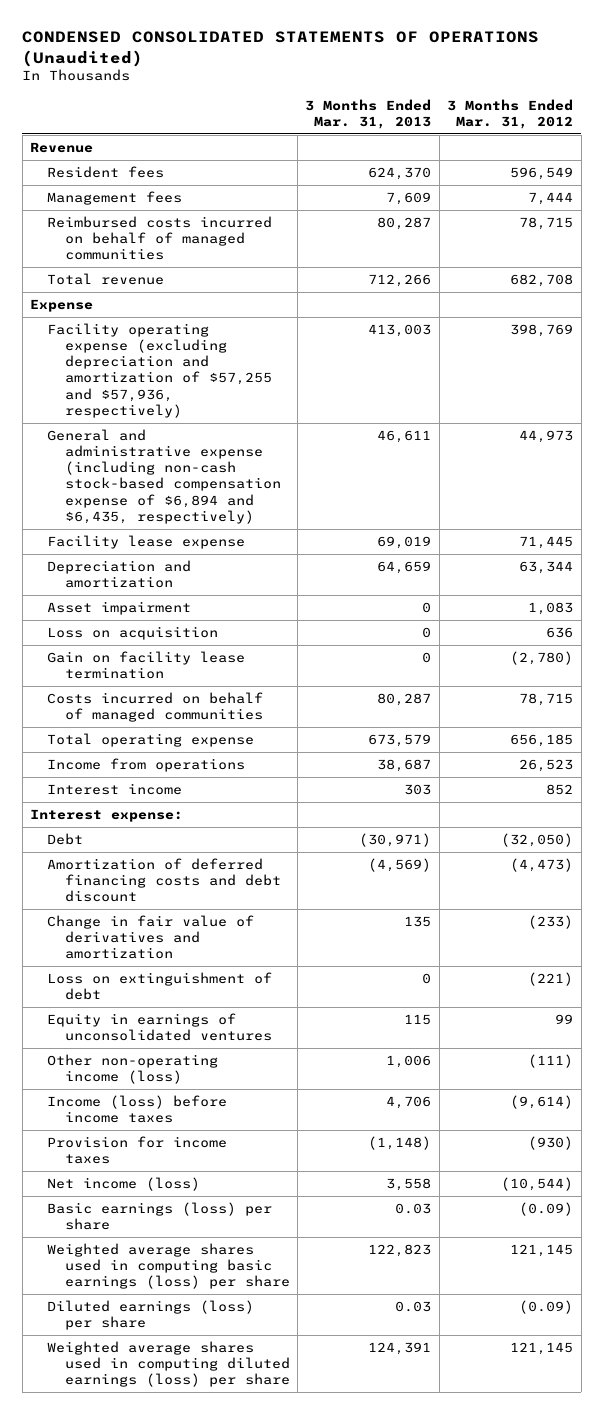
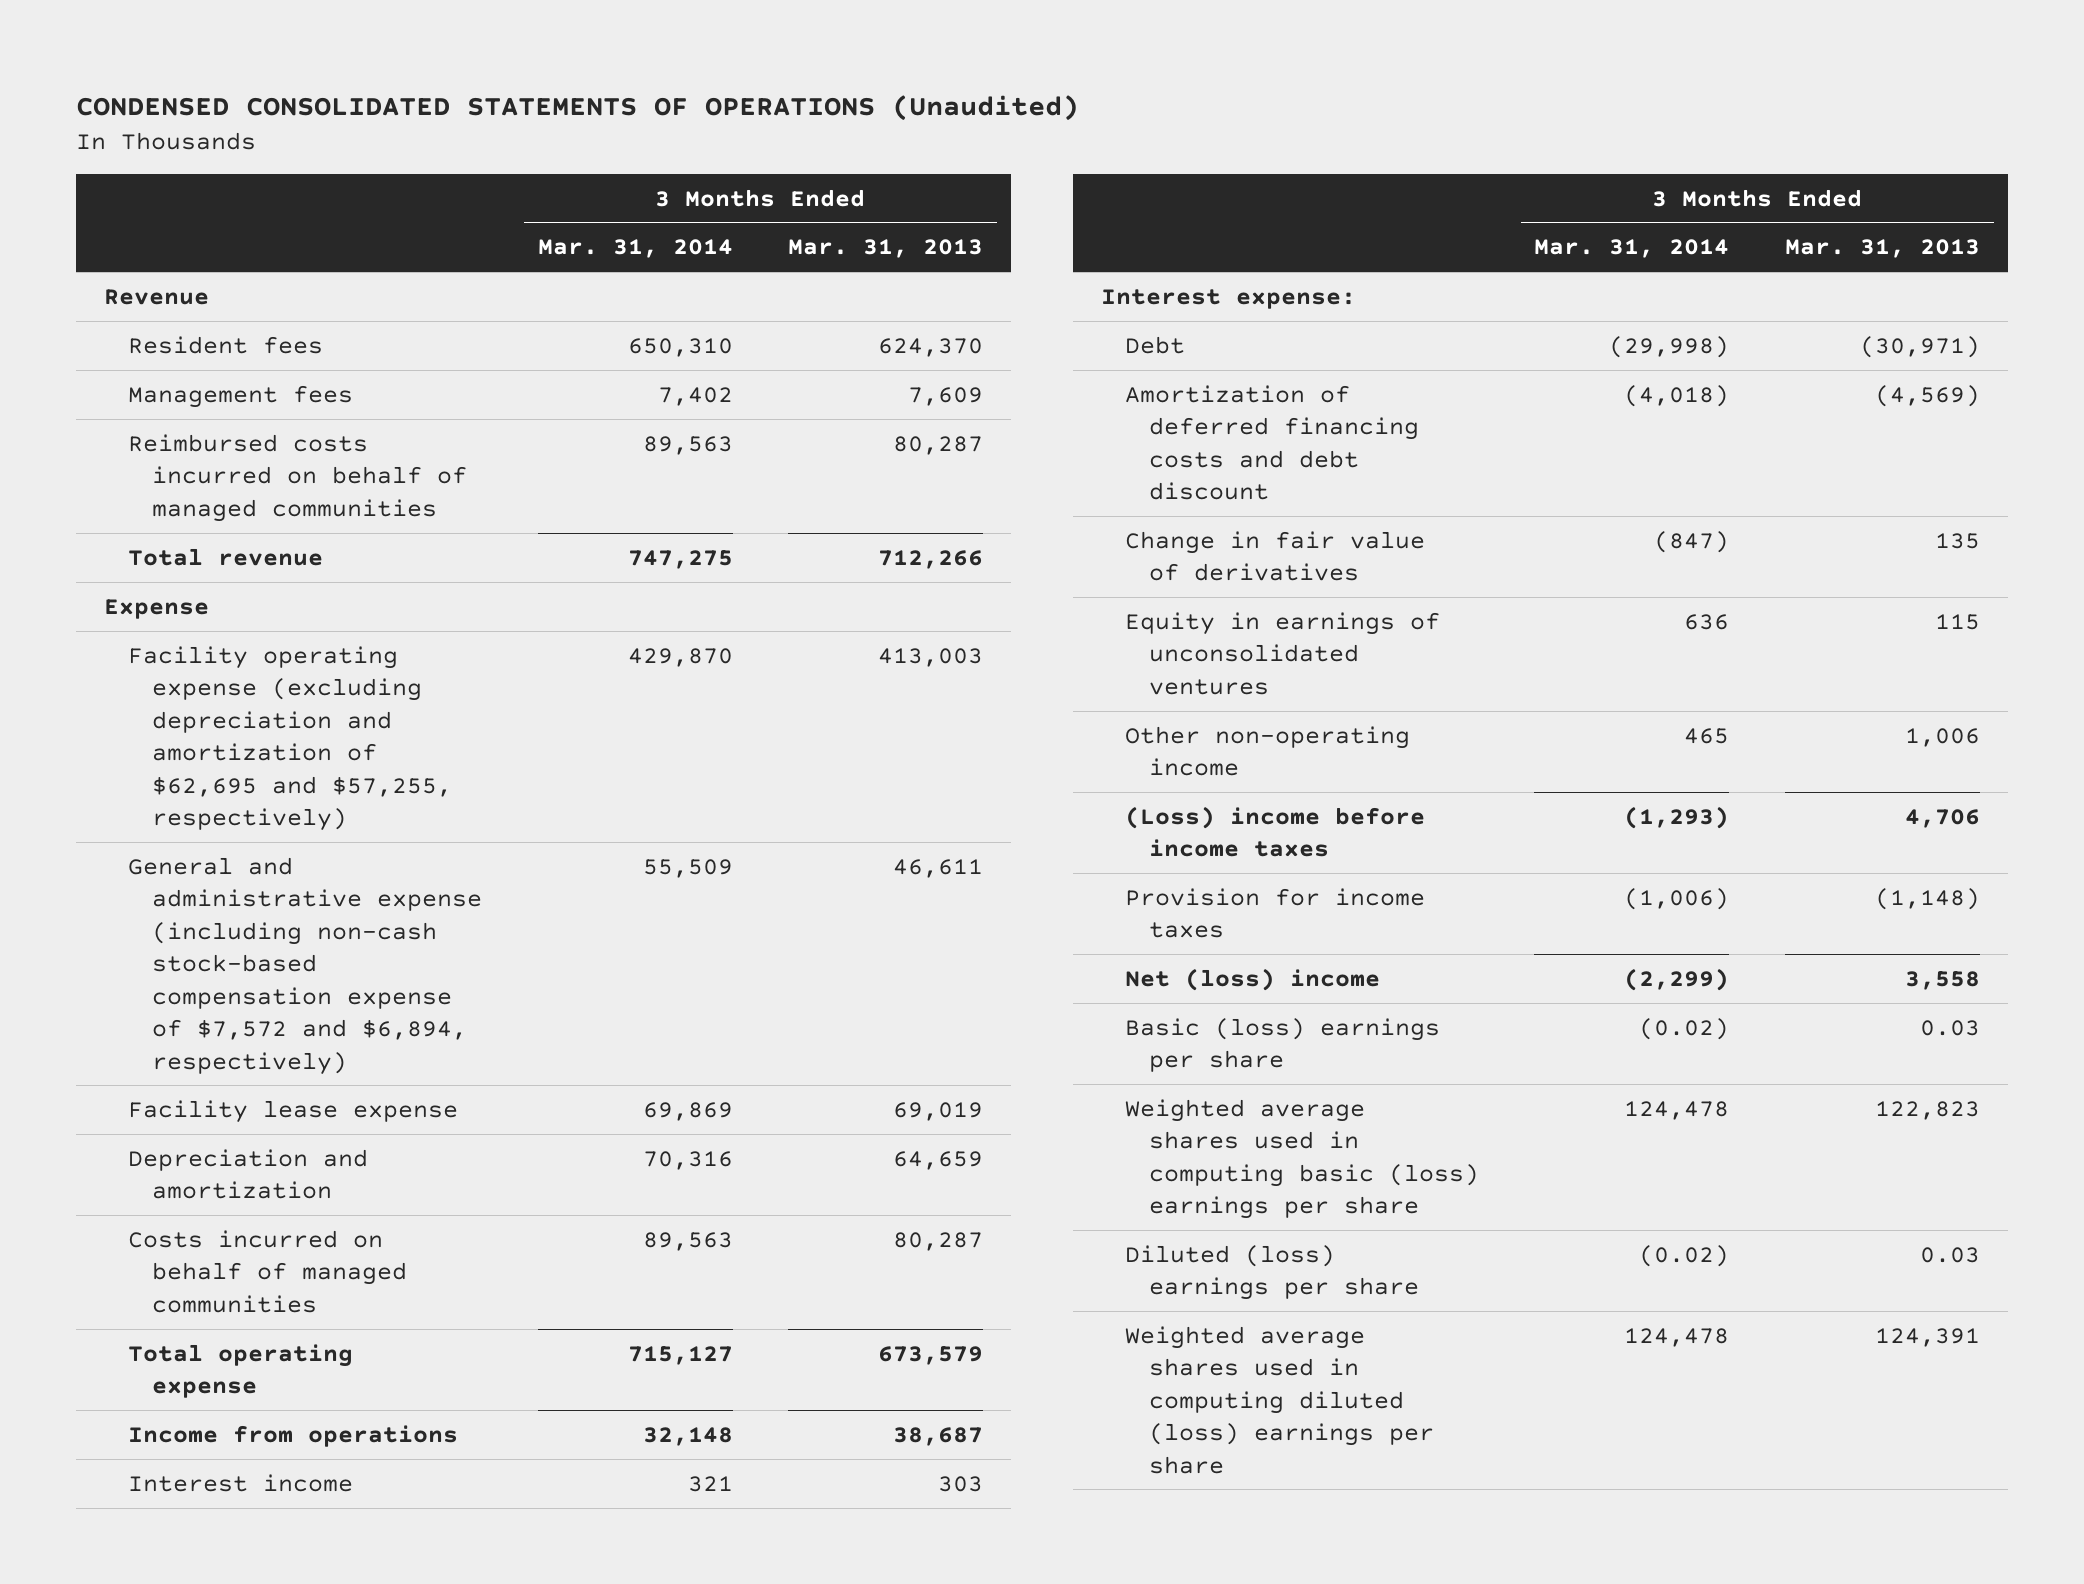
[447,98,574,130] 3 Months Ended Mar. 31, 2012 -> none
none -> [537,239,733,259] Mar. 31, 2014
[47,322,272,418] Facility operating expense (excluding depreciation and amortization of $57,255 and $57,936, respectively) -> [128,645,453,832] Facility operating expense (excluding depreciation and amortization of $62,695 and $57,255, respectively)
[47,428,281,524] General and administrative expense (including non-cash stock-based compensation expense of $6,894 and $6,435, respectively) -> [128,856,483,1075] General and administrative expense (including non-cash stock-based compensation expense of $7,572 and $6,894, respectively)
[47,600,192,615] Asset impairment -> none
[47,625,219,640] Loss on acquisition -> none
[47,650,246,680] Gain on facility lease termination -> none
[47,971,273,1001] Loss on extinguishment of debt -> none
[47,914,255,960] Change in fair value of derivatives and amortization -> [1125,530,1426,582] Change in fair value of derivatives
[47,1053,219,1085] Other non-operating income (loss) -> [1125,725,1411,777] Other non-operating income
[47,1094,228,1124] Income (loss) before income taxes -> [1125,805,1426,858] (Loss) income before income taxes
[47,1176,201,1191] Net income (loss) -> [1125,967,1381,991] Net (loss) income
[47,1201,273,1231] Basic earnings (loss) per share -> [1125,1017,1441,1073] Basic (loss) earnings per share
[47,1242,290,1290] Weighted average shares used in computing basic earnings (loss) per share -> [1125,1098,1480,1220] Weighted average shares used in computing basic (loss) earnings per share
[47,1299,255,1331] Diluted earnings (loss) per share -> [1125,1244,1420,1301] Diluted (loss) earnings per share
[47,1340,290,1388] Weighted average shares used in computing diluted earnings (loss) per share -> [1125,1325,1435,1474] Weighted average shares used in computing diluted (loss) earnings per share

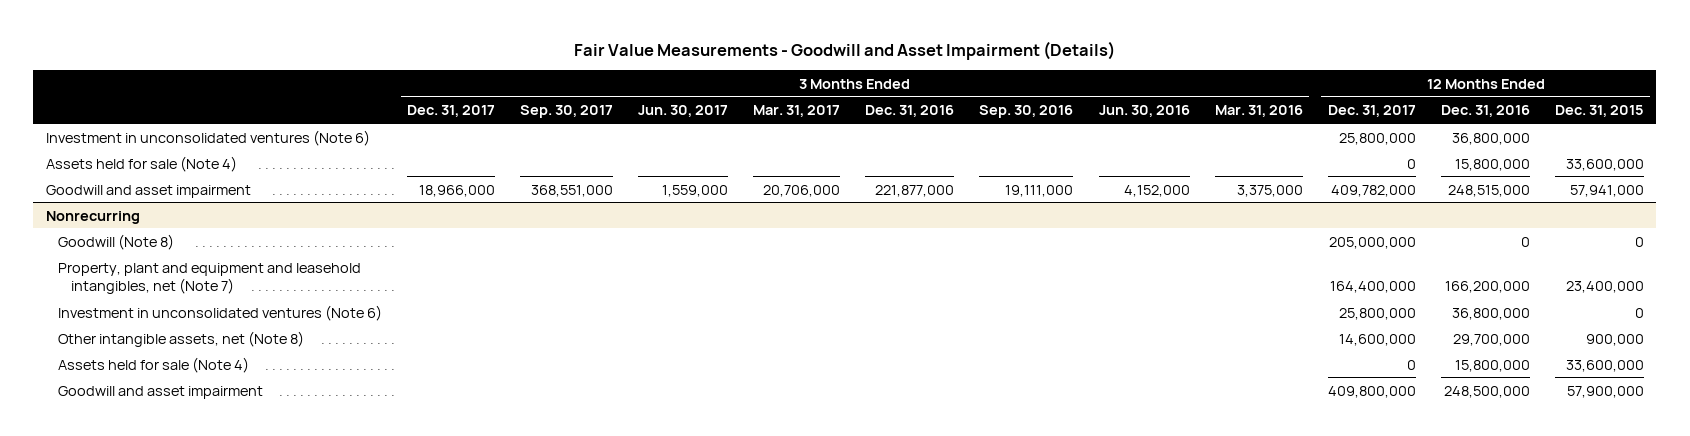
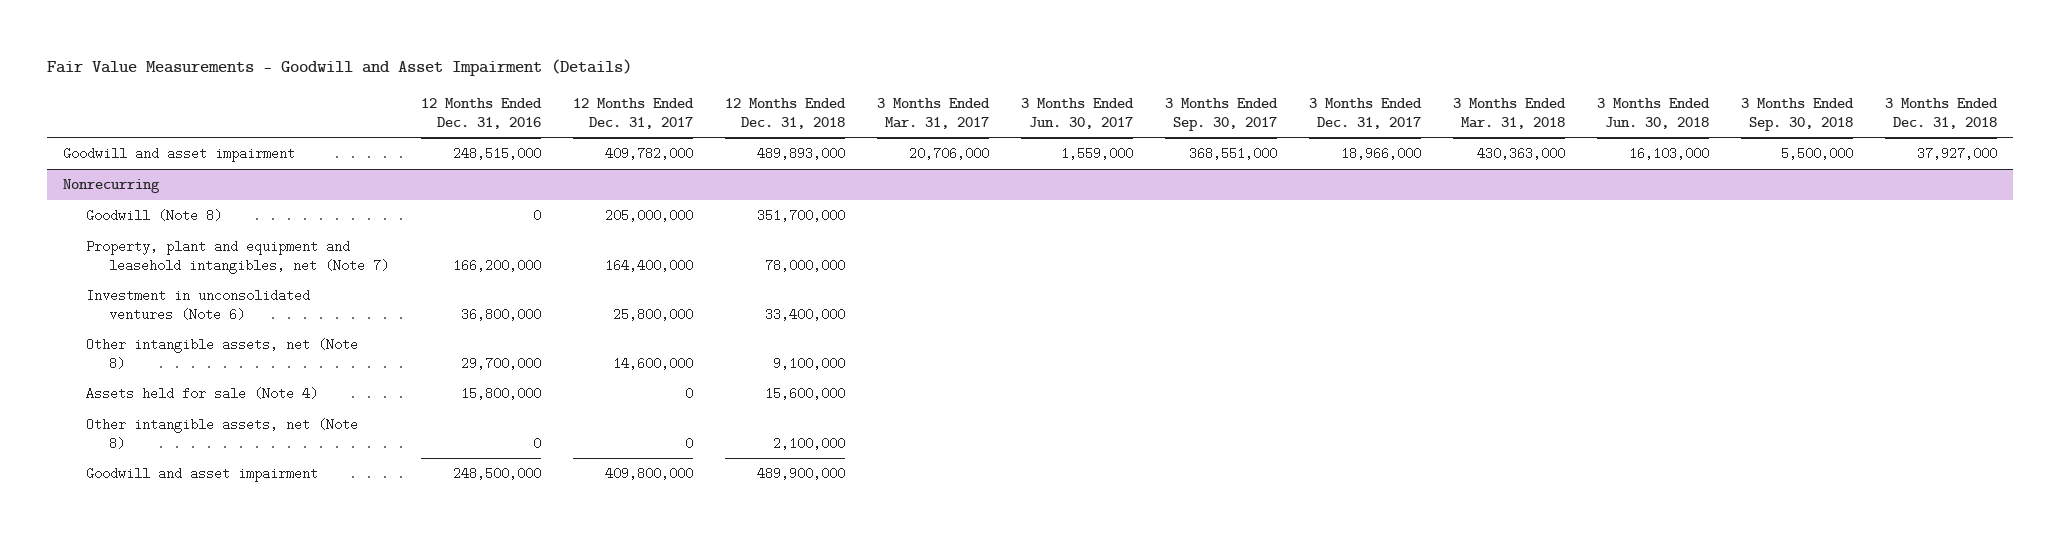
[865,105,955,118] Dec. 31, 2016 -> none
[979,105,1074,119] Sep. 30, 2016 -> none
[1098,105,1190,118] Jun. 30, 2016 -> none
[1214,105,1303,118] Mar. 31, 2016 -> none
[1554,105,1644,118] Dec. 31, 2015 -> none
none -> [725,97,847,129] 12 Months Ended Dec. 31, 2018
none -> [1452,97,1566,129] 3 Months Ended Mar. 31, 2018
none -> [1596,97,1710,129] 3 Months Ended Jun. 30, 2018
none -> [1740,97,1854,131] 3 Months Ended Sep. 30, 2018
none -> [1884,97,1998,129] 3 Months Ended Dec. 31, 2018
[45,129,370,146] Investment in unconsolidated ventures (Note 6) -> none
[45,155,237,172] Assets held for sale (Note 4) -> none
none -> [86,418,359,450] Other intangible assets, net (Note 8)

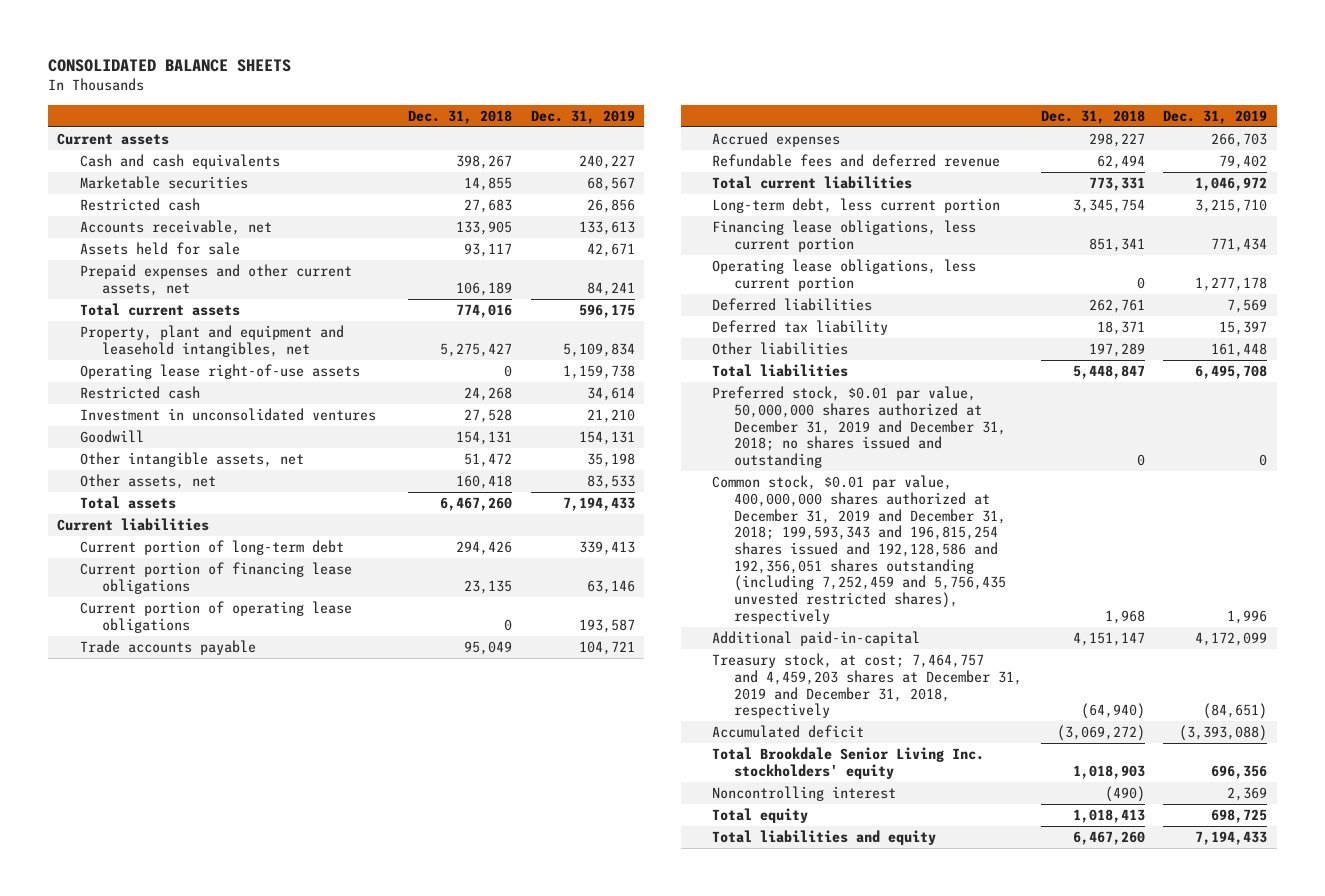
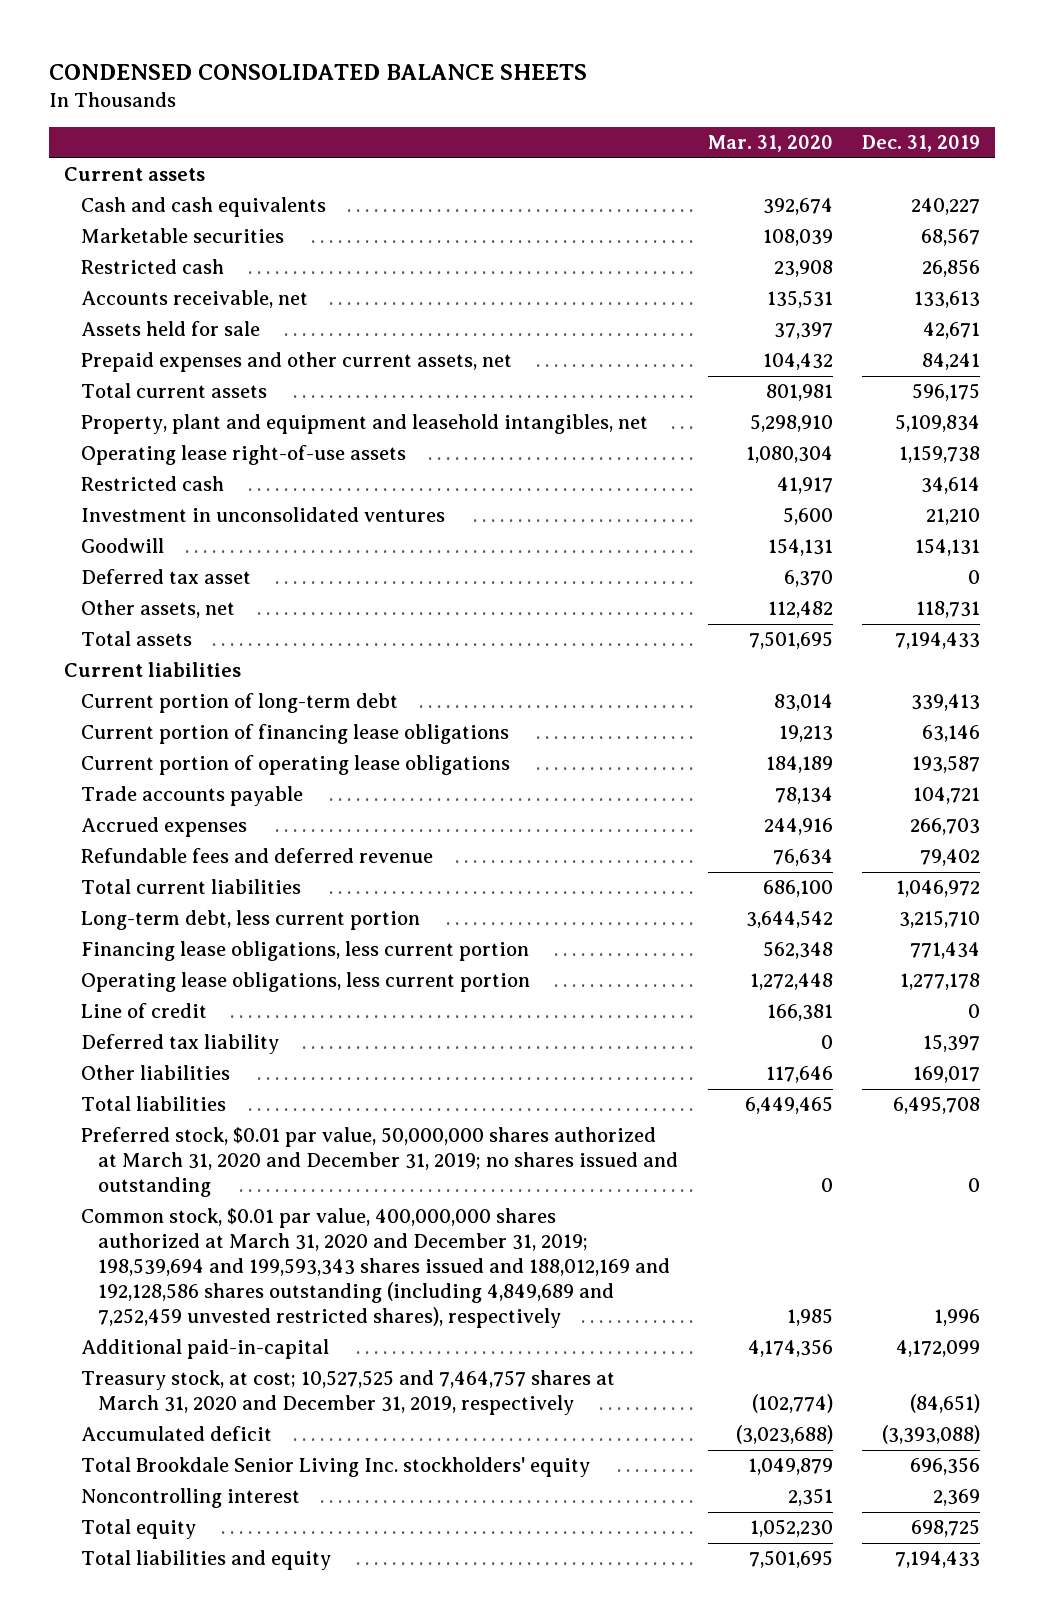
[48,58,292,72] CONSOLIDATED BALANCE SHEETS -> [49,64,588,81] CONDENSED CONSOLIDATED BALANCE SHEETS
[408,109,513,124] Dec. 31, 2018 -> none
none -> [707,135,833,153] Mar. 31, 2020
[79,452,304,468] Other intangible assets, net -> none
none -> [81,569,252,585] Deferred tax asset
[586,475,635,490] 83,533 -> [915,601,980,619] 118,731
[712,298,873,312] Deferred liabilities -> none
none -> [81,1003,208,1019] Line of credit
[1211,343,1268,358] 161,448 -> [912,1066,980,1084] 169,017
[712,386,1007,469] Preferred stock, $0.01 par value, 50,000,000 shares authorized at December 31, 2019 and December 31, 2018; no shares issued and outstanding -> [81,1127,679,1198] Preferred stock, $0.01 par value, 50,000,000 shares authorized at March 31, 2020 and December 31, 2019; no shares issued and outstanding
[712,475,1007,624] Common stock, $0.01 par value, 400,000,000 shares authorized at December 31, 2019 and December 31, 2018; 199,593,343 and 196,815,254 shares issued and 192,128,586 and 192,356,051 shares outstanding (including 7,252,459 and 5,756,435 unvested restricted shares), respectively -> [81,1208,671,1329] Common stock, $0.01 par value, 400,000,000 shares authorized at March 31, 2020 and December 31, 2019; 198,539,694 and 199,593,343 shares issued and 188,012,169 and 192,128,586 shares outstanding (including 4,849,689 and 7,252,459 unvested restricted shares), respectively
[712,653,1023,719] Treasury stock, at cost; 7,464,757 and 4,459,203 shares at December 31, 2019 and December 31, 2018, respectively -> [81,1370,616,1416] Treasury stock, at cost; 10,527,525 and 7,464,757 shares at March 31, 2020 and December 31, 2019, respectively

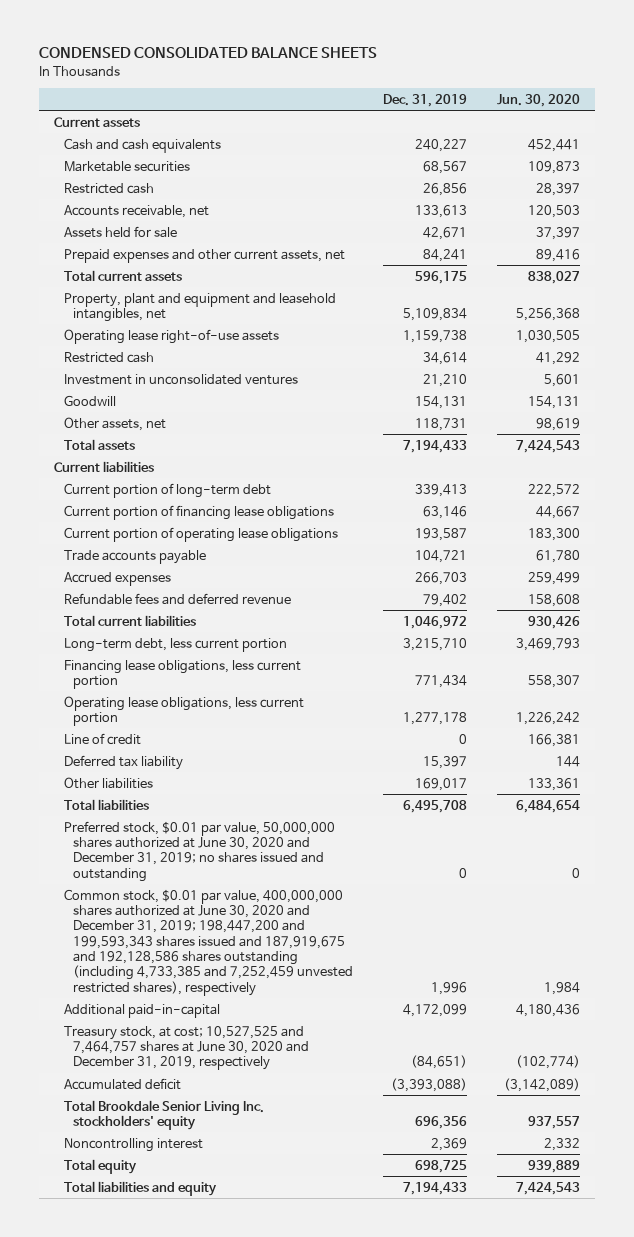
[707,135,833,153] Mar. 31, 2020 -> none
none -> [497,94,581,108] Jun. 30, 2020
[81,569,252,585] Deferred tax asset -> none
[81,1127,679,1198] Preferred stock, $0.01 par value, 50,000,000 shares authorized at March 31, 2020 and December 31, 2019; no shares issued and outstanding -> [63,820,335,882] Preferred stock, $0.01 par value, 50,000,000 shares authorized at June 30, 2020 and December 31, 2019; no shares issued and outstanding
[81,1208,671,1329] Common stock, $0.01 par value, 400,000,000 shares authorized at March 31, 2020 and December 31, 2019; 198,539,694 and 199,593,343 shares issued and 188,012,169 and 192,128,586 shares outstanding (including 4,849,689 and 7,252,459 unvested restricted shares), respectively -> [63,888,354,996] Common stock, $0.01 par value, 400,000,000 shares authorized at June 30, 2020 and December 31, 2019; 198,447,200 and 199,593,343 shares issued and 187,919,675 and 192,128,586 shares outstanding (including 4,733,385 and 7,252,459 unvested restricted shares), respectively
[81,1370,616,1416] Treasury stock, at cost; 10,527,525 and 7,464,757 shares at March 31, 2020 and December 31, 2019, respectively -> [63,1025,310,1071] Treasury stock, at cost; 10,527,525 and 7,464,757 shares at June 30, 2020 and December 31, 2019, respectively

